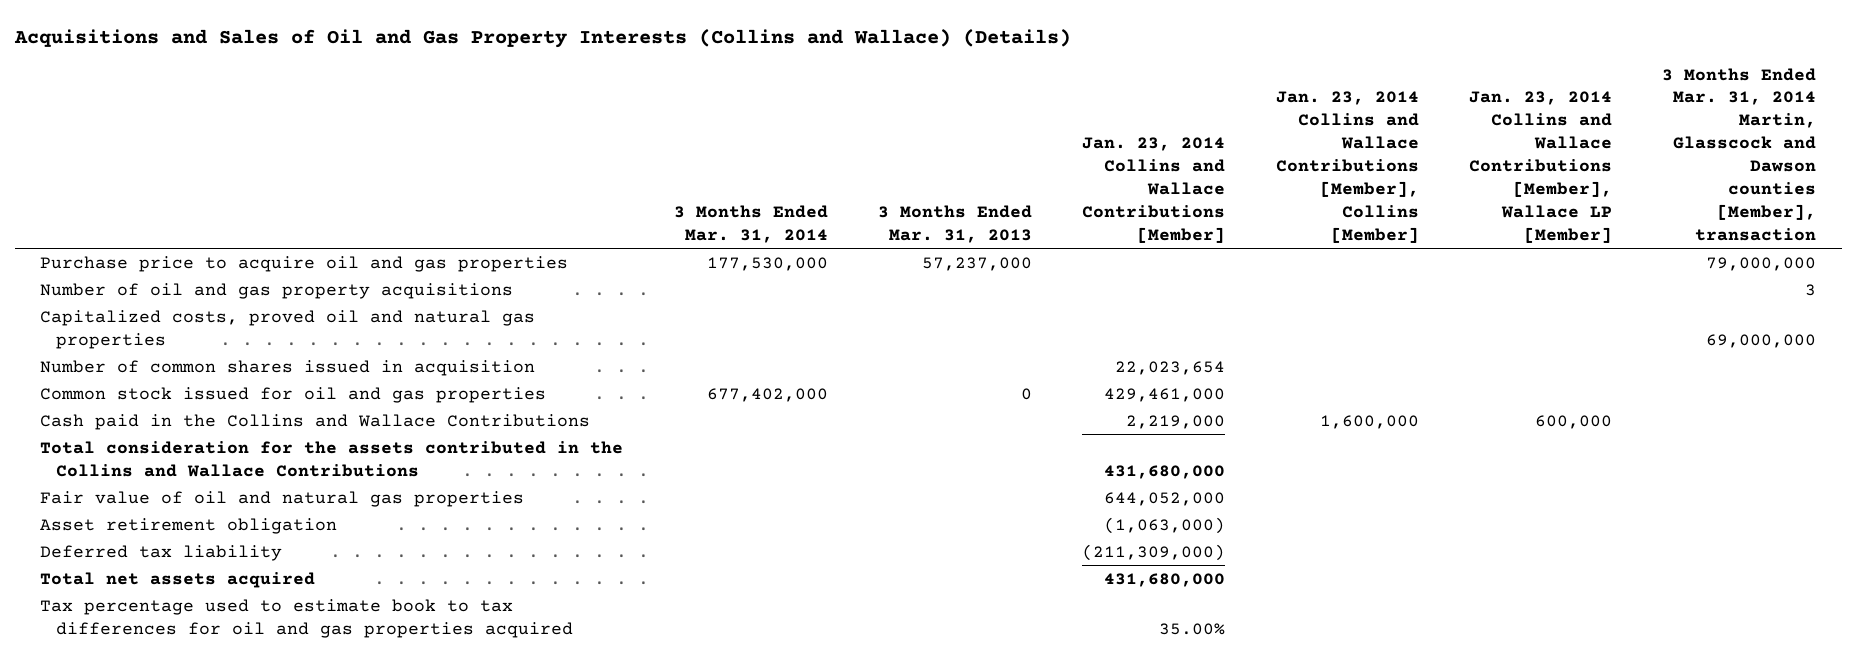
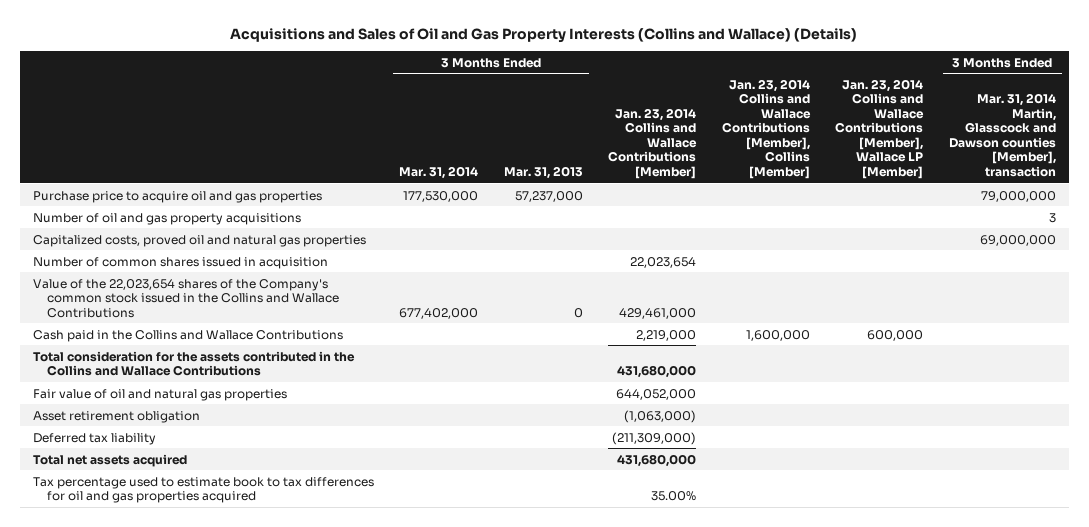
[40,386,547,403] Common stock issued for oil and gas properties -> [32,278,339,318] Value of the 22,023,654 shares of the Company's common stock issued in the Collins and Wallace Contributions

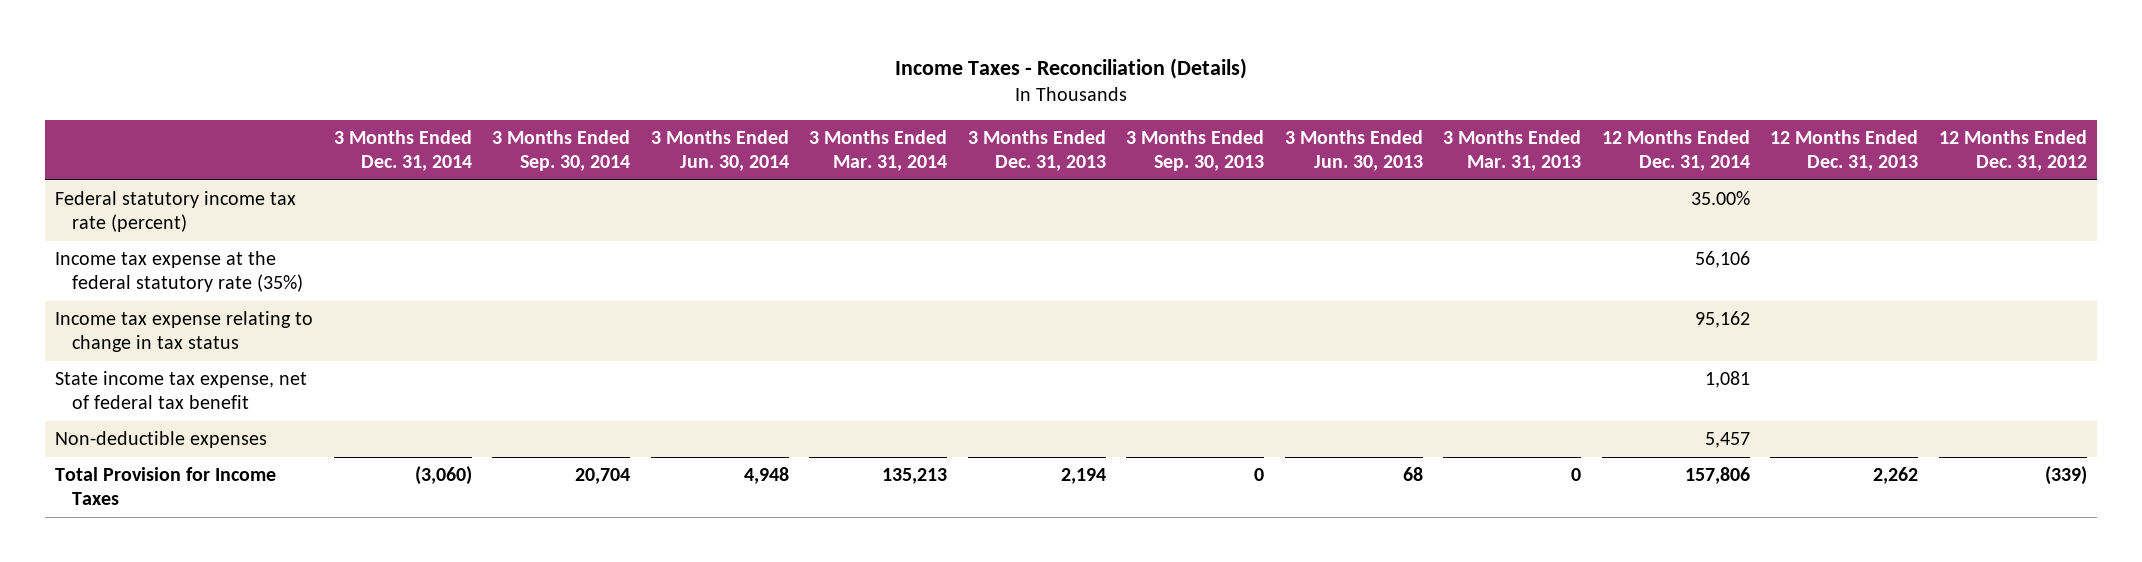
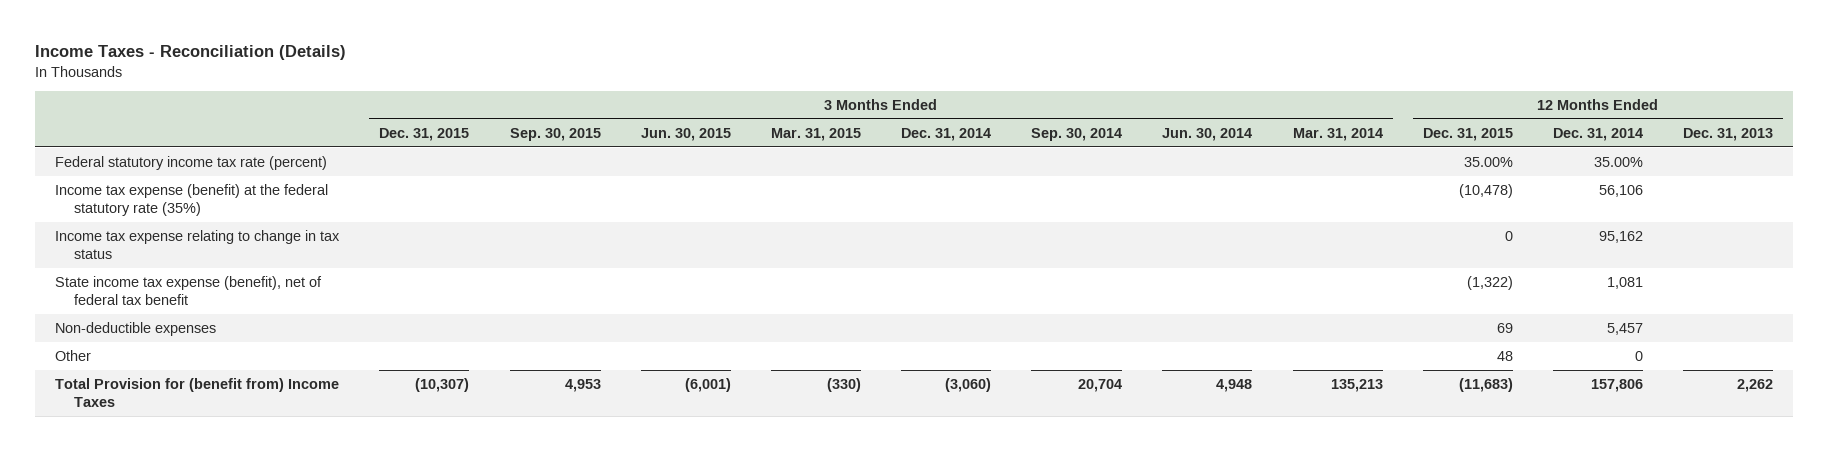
[967,130,1106,171] 3 Months Ended Dec. 31, 2013 -> none
[1126,130,1265,171] 3 Months Ended Sep. 30, 2013 -> none
[1284,130,1423,171] 3 Months Ended Jun. 30, 2013 -> none
[1443,130,1582,171] 3 Months Ended Mar. 31, 2013 -> none
[1938,130,2087,171] 12 Months Ended Dec. 31, 2012 -> none
none -> [379,127,470,141] Dec. 31, 2015
none -> [509,127,601,141] Sep. 30, 2015
none -> [640,127,731,141] Jun. 30, 2015
none -> [770,127,861,141] Mar. 31, 2015
none -> [1422,127,1513,141] Dec. 31, 2015
[55,251,303,292] Income tax expense at the federal statutory rate (35%) -> [55,183,329,216] Income tax expense (benefit) at the federal statutory rate (35%)
[55,371,308,409] State income tax expense, net of federal tax benefit -> [55,275,323,305] State income tax expense (benefit), net of federal tax benefit
none -> [55,349,92,361] Other
[55,467,277,505] Total Provision for Income Taxes -> [55,377,340,407] Total Provision for (benefit from) Income Taxes

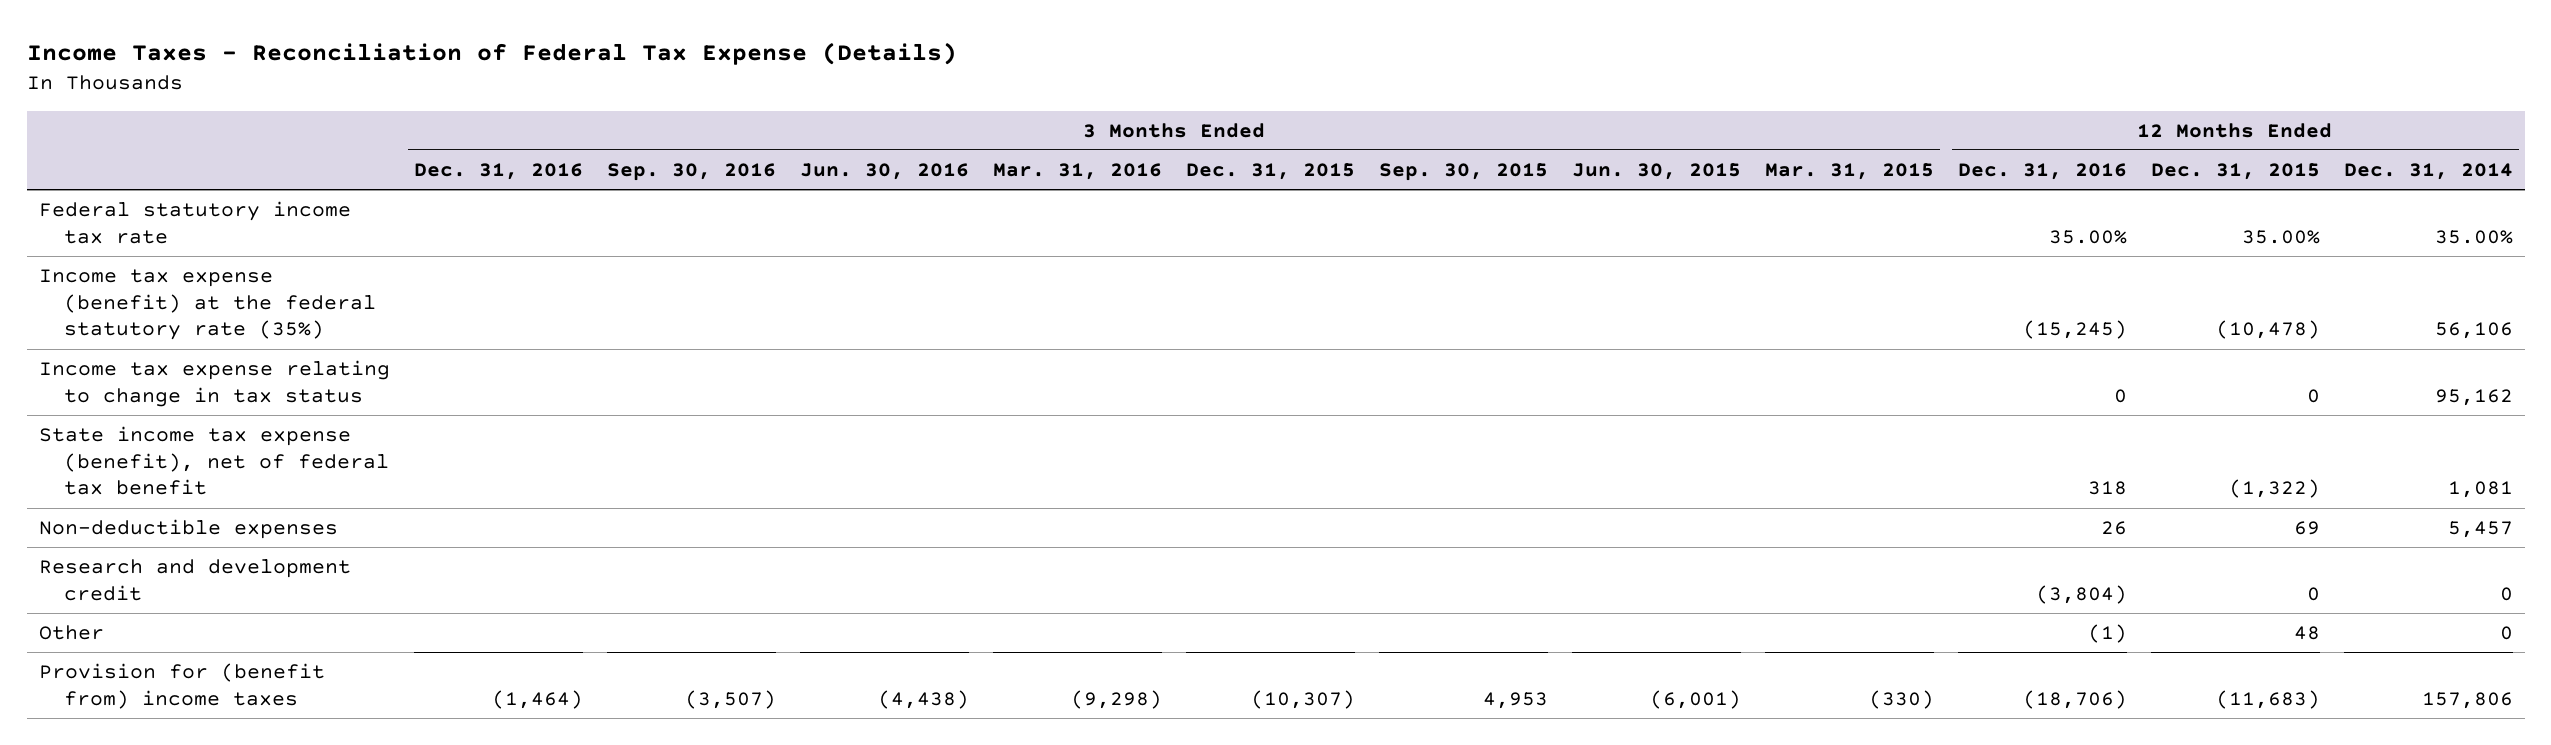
[35,45,347,61] Income Taxes - Reconciliation (Details) -> [26,42,957,66] Income Taxes - Reconciliation of Federal Tax Expense (Details)
[901,127,992,141] Dec. 31, 2014 -> none
[1031,127,1123,141] Sep. 30, 2014 -> none
[1162,127,1253,141] Jun. 30, 2014 -> none
[1292,127,1383,141] Mar. 31, 2014 -> none
[1683,127,1774,141] Dec. 31, 2013 -> none
none -> [413,162,583,180] Dec. 31, 2016
none -> [606,162,776,181] Sep. 30, 2016
none -> [799,162,969,180] Jun. 30, 2016
none -> [992,162,1162,180] Mar. 31, 2016
none -> [1957,162,2127,180] Dec. 31, 2016
[55,155,328,170] Federal statutory income tax rate (percent) -> [38,200,351,244] Federal statutory income tax rate
none -> [38,558,351,601] Research and development credit
[55,377,340,407] Total Provision for (benefit from) Income Taxes -> [38,662,325,709] Provision for (benefit from) income taxes

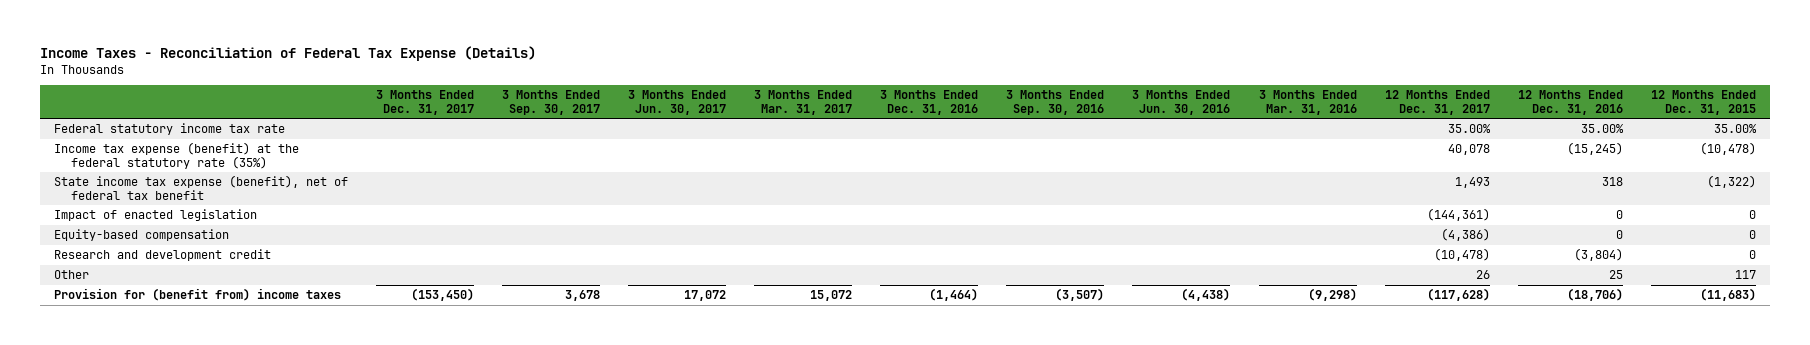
[1185,162,1355,180] Dec. 31, 2015 -> none
[1378,162,1548,181] Sep. 30, 2015 -> none
[1571,162,1741,180] Jun. 30, 2015 -> none
[1764,162,1934,180] Mar. 31, 2015 -> none
[2343,162,2513,180] Dec. 31, 2014 -> none
none -> [376,90,475,115] 3 Months Ended Dec. 31, 2017
none -> [502,90,601,115] 3 Months Ended Sep. 30, 2017
none -> [628,90,727,115] 3 Months Ended Jun. 30, 2017
none -> [754,90,853,115] 3 Months Ended Mar. 31, 2017
none -> [1384,90,1490,115] 12 Months Ended Dec. 31, 2017
[38,359,390,407] Income tax expense relating to change in tax status -> none
[38,518,338,539] Non-deductible expenses -> none
none -> [54,209,258,222] Impact of enacted legislation
none -> [54,229,230,242] Equity-based compensation
[2087,623,2127,643] (1) -> [1608,270,1623,280] 25
[2293,625,2320,640] 48 -> [1734,270,1756,280] 117

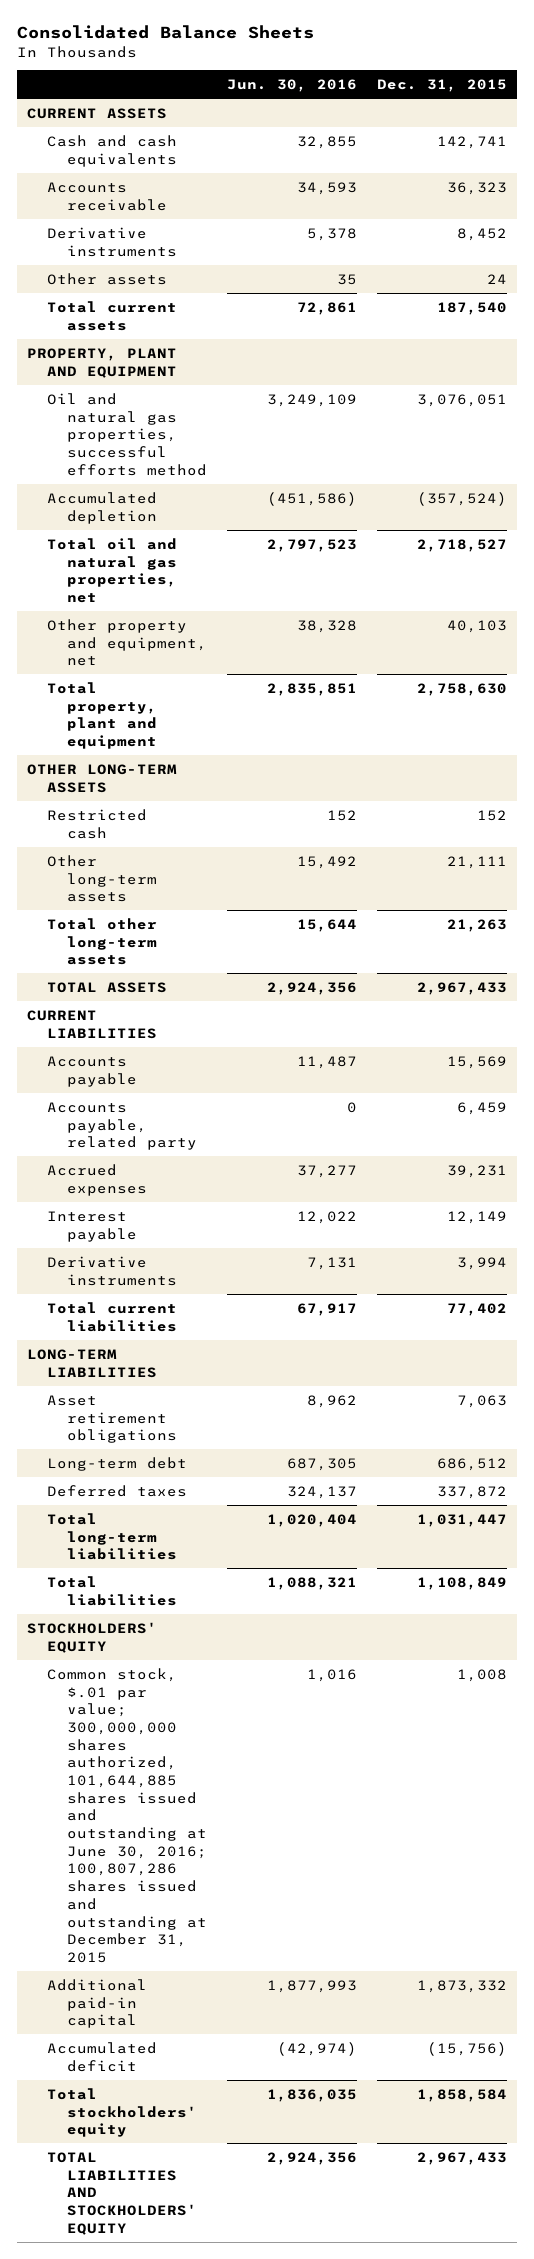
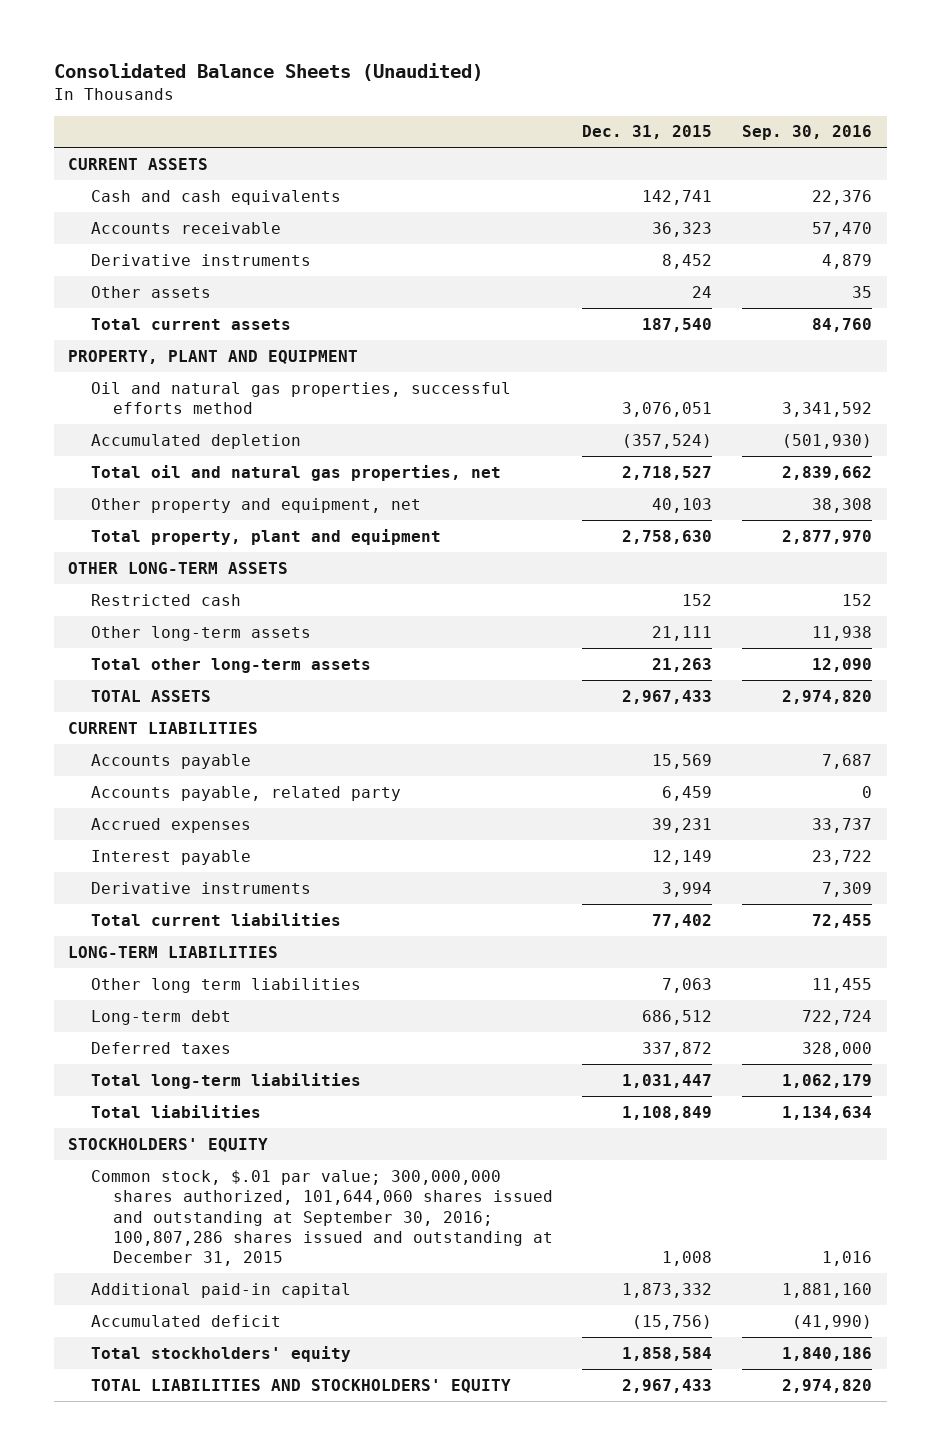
[16,25,314,40] Consolidated Balance Sheets -> [53,63,483,82] Consolidated Balance Sheets (Unaudited)
[226,79,357,93] Jun. 30, 2016 -> none
none -> [741,125,872,141] Sep. 30, 2016
[46,1394,177,1444] Asset retirement obligations -> [90,977,361,993] Other long term liabilities
[46,1667,207,1963] Common stock, $.01 par value; 300,000,000 shares authorized, 101,644,885 shares issued and outstanding at June 30, 2016; 100,807,286 shares issued and outstanding at December 31, 2015 -> [90,1169,554,1267] Common stock, $.01 par value; 300,000,000 shares authorized, 101,644,060 shares issued and outstanding at September 30, 2016; 100,807,286 shares issued and outstanding at December 31, 2015

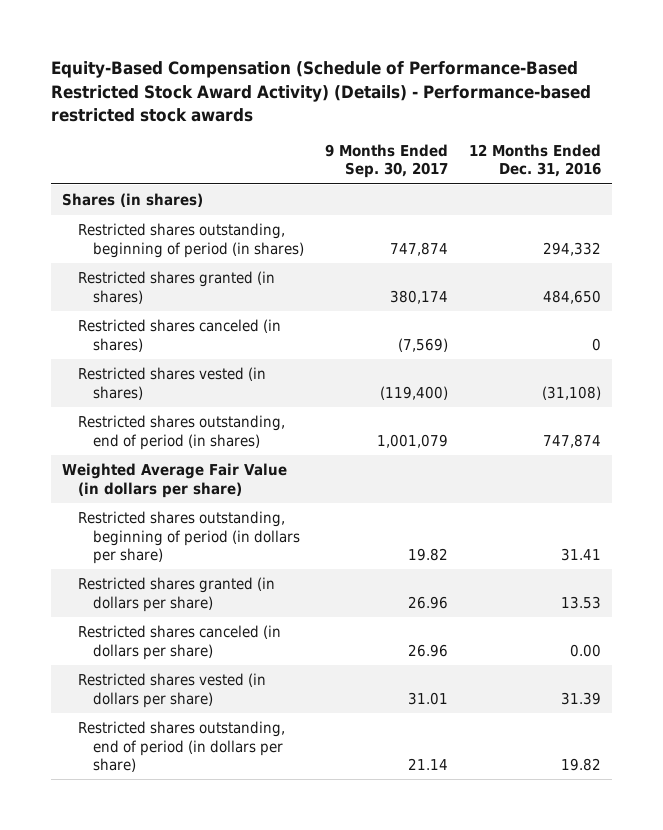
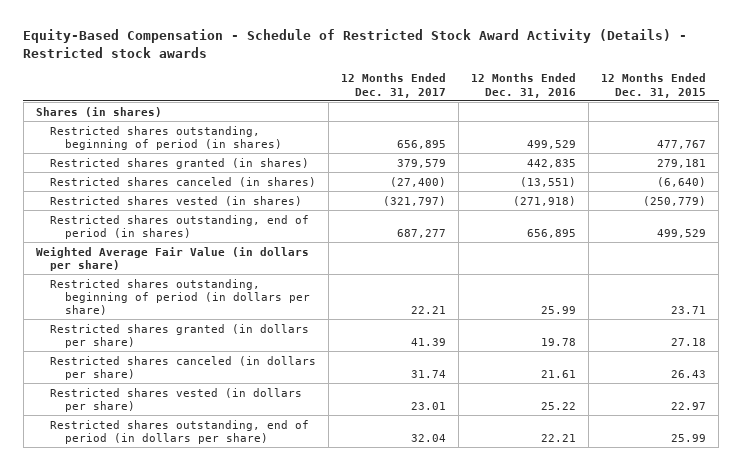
[51,61,592,122] Equity-Based Compensation (Schedule of Performance-Based Restricted Stock Award Activity) (Details) - Performance-based restricted stock awards -> [23,29,688,58] Equity-Based Compensation - Schedule of Restricted Stock Award Activity (Details) - Restricted stock awards
[325,144,449,179] 9 Months Ended Sep. 30, 2017 -> none
none -> [341,73,447,98] 12 Months Ended Dec. 31, 2017
none -> [601,73,707,98] 12 Months Ended Dec. 31, 2015
[543,241,602,256] 294,332 -> [527,139,577,149] 499,529
[543,289,602,304] 484,650 -> [527,158,577,168] 442,835
[592,337,602,351] 0 -> [520,176,577,187] (13,551)
[542,385,602,400] (31,108) -> [513,195,577,206] (271,918)
[543,433,602,448] 747,874 -> [527,228,577,238] 656,895
[561,547,602,561] 31.41 -> [541,305,577,314] 25.99
[561,595,602,609] 13.53 -> [541,337,577,346] 19.78
[570,643,602,657] 0.00 -> [541,369,577,378] 21.61
[561,691,602,705] 31.39 -> [541,401,577,410] 25.22
[561,757,602,771] 19.82 -> [541,433,577,442] 22.21

